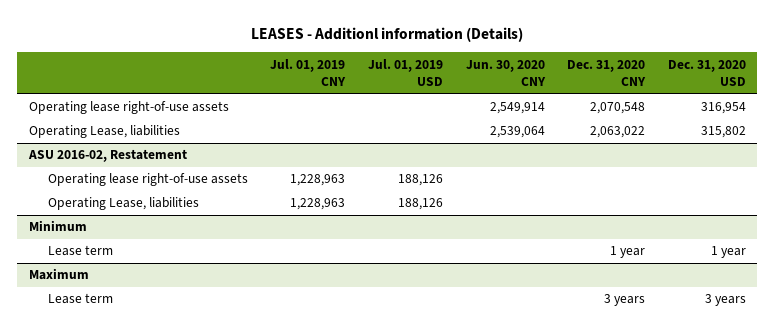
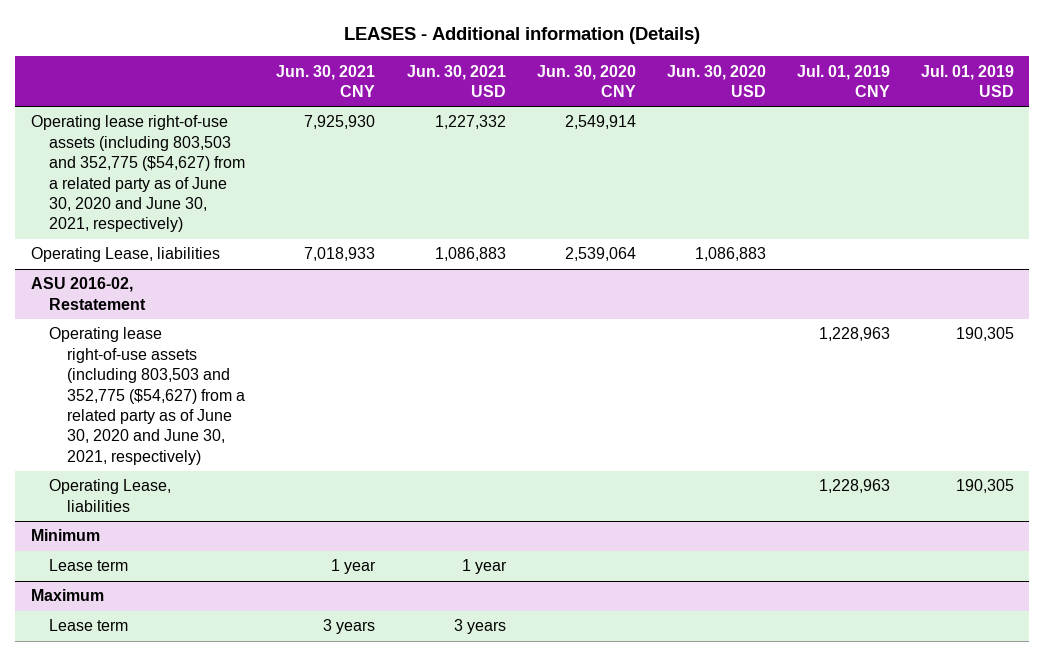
[251,26,524,42] LEASES - Additionl information (Details) -> [344,27,701,45] LEASES - Additional information (Details)
[567,59,647,87] Dec. 31, 2020 CNY -> none
[667,59,746,87] Dec. 31, 2020 USD -> none
none -> [276,64,376,97] Jun. 30, 2021 CNY
none -> [406,64,506,97] Jun. 30, 2021 USD
none -> [666,64,766,97] Jun. 30, 2020 USD
[28,101,229,115] Operating lease right-of-use assets -> [31,115,246,233] Operating lease right-of-use assets (including 803,503 and 352,775 ($54,627) from a related party as of June 30, 2020 and June 30, 2021, respectively)
[47,173,248,187] Operating lease right-of-use assets -> [49,327,246,465] Operating lease right-of-use assets (including 803,503 and 352,775 ($54,627) from a related party as of June 30, 2020 and June 30, 2021, respectively)
[398,174,444,187] 188,126 -> [955,327,1014,342] 190,305
[398,198,444,211] 188,126 -> [955,479,1014,494] 190,305

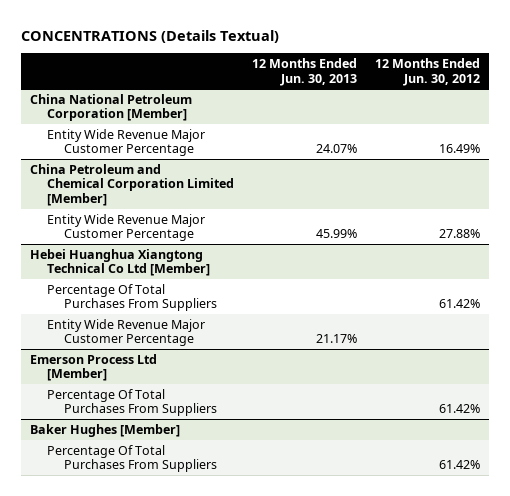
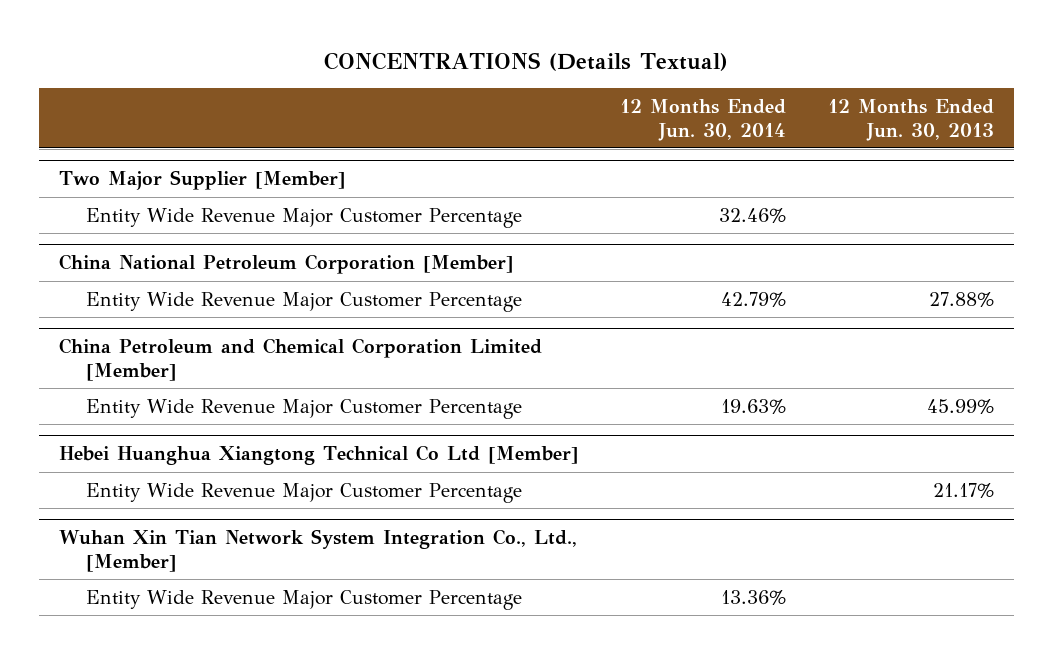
[375,58,481,86] 12 Months Ended Jun. 30, 2012 -> none
none -> [620,99,787,141] 12 Months Ended Jun. 30, 2014
none -> [59,170,347,191] Two Major Supplier [Member]
none -> [86,207,523,228] Entity Wide Revenue Major Customer Percentage
[316,144,358,154] 24.07% -> [928,291,994,307] 27.88%
[47,283,218,312] Percentage Of Total Purchases From Suppliers -> none
[30,353,158,382] Emerson Process Ltd [Member] -> none
[47,388,218,417] Percentage Of Total Purchases From Suppliers -> none
[30,423,181,437] Baker Hughes [Member] -> none
[47,444,218,473] Percentage Of Total Purchases From Suppliers -> none
none -> [59,529,578,572] Wuhan Xin Tian Network System Integration Co., Ltd., [Member]
none -> [86,589,523,610] Entity Wide Revenue Major Customer Percentage

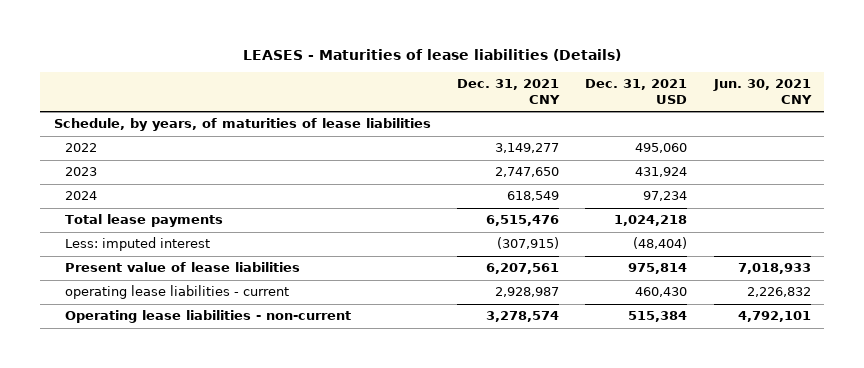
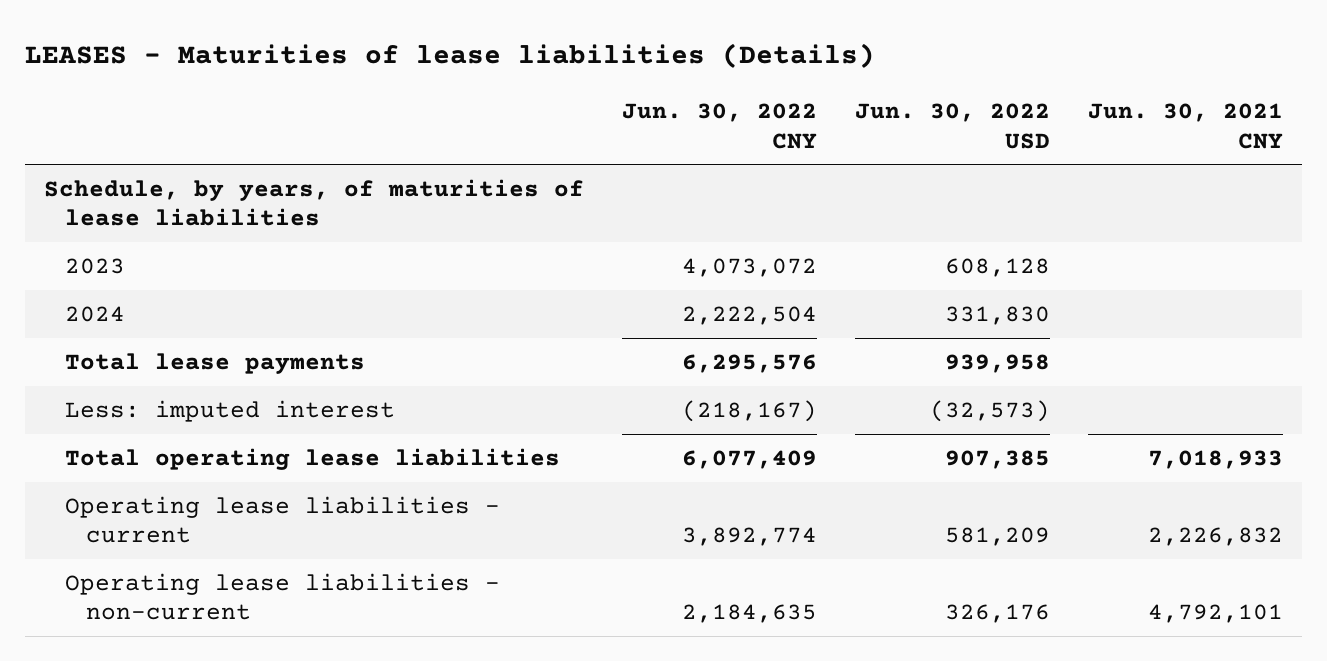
[456,79,560,104] Dec. 31, 2021 CNY -> none
[585,79,688,104] Dec. 31, 2021 USD -> none
none -> [622,103,818,149] Jun. 30, 2022 CNY
none -> [855,103,1051,149] Jun. 30, 2022 USD
[65,143,98,153] 2022 -> none
[65,262,301,273] Present value of lease liabilities -> [64,447,560,470] Total operating lease liabilities
[65,285,290,300] operating lease liabilities - current -> [64,495,500,544] Operating lease liabilities - current

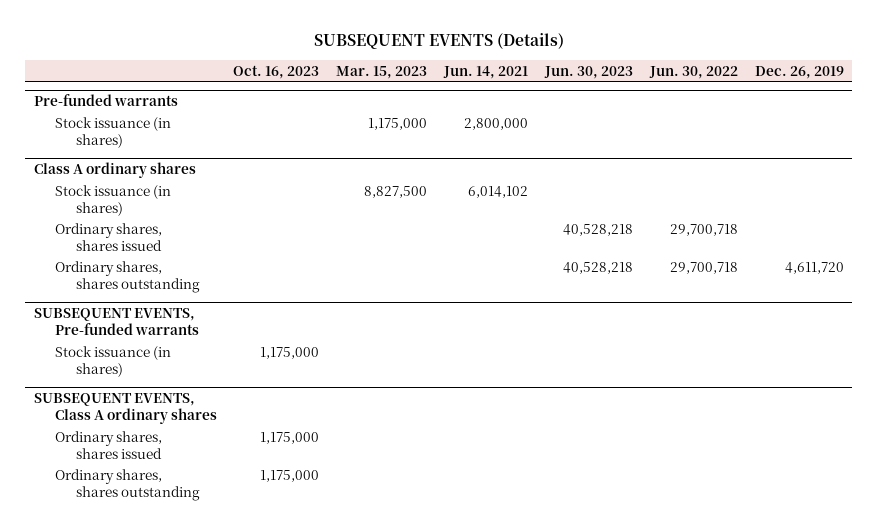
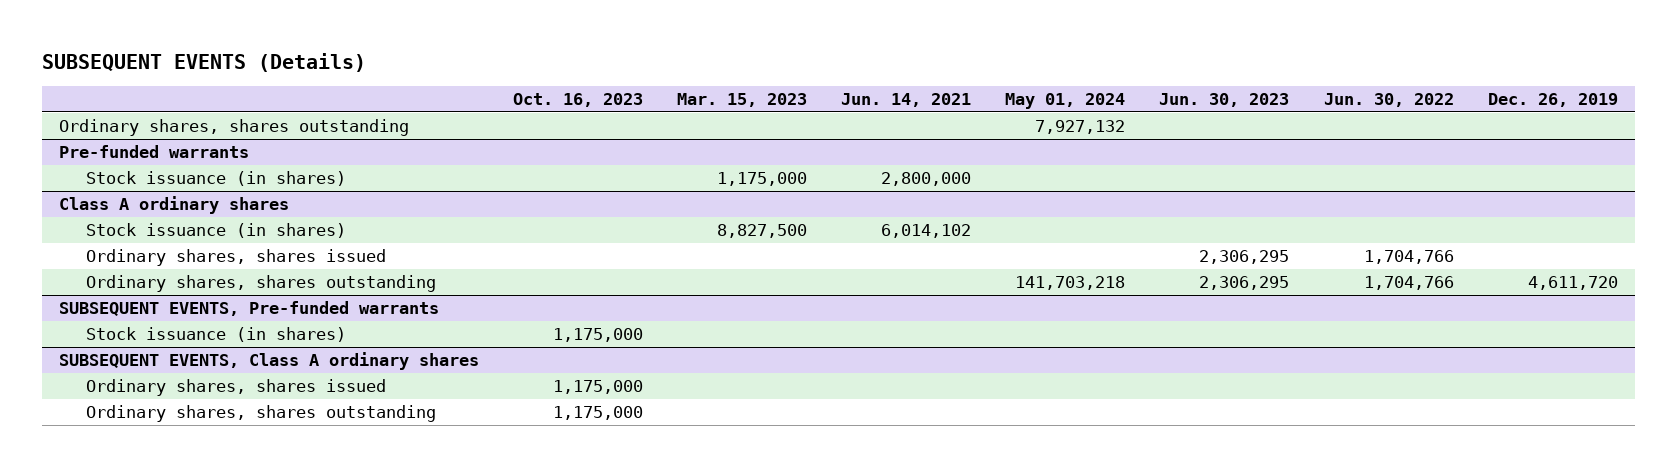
none -> [1005,92,1126,109] May 01, 2024
none -> [59,119,410,137] Ordinary shares, shares outstanding
[562,223,633,236] 40,528,218 -> [1199,250,1290,265] 2,306,295
[669,223,738,236] 29,700,718 -> [1363,250,1454,265] 1,704,766
[562,261,633,274] 40,528,218 -> [1199,276,1290,291] 2,306,295
[669,261,738,274] 29,700,718 -> [1363,276,1454,291] 1,704,766

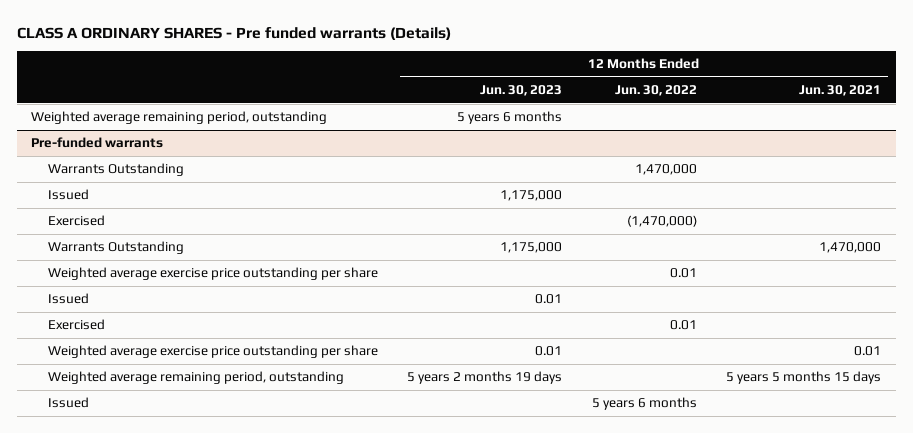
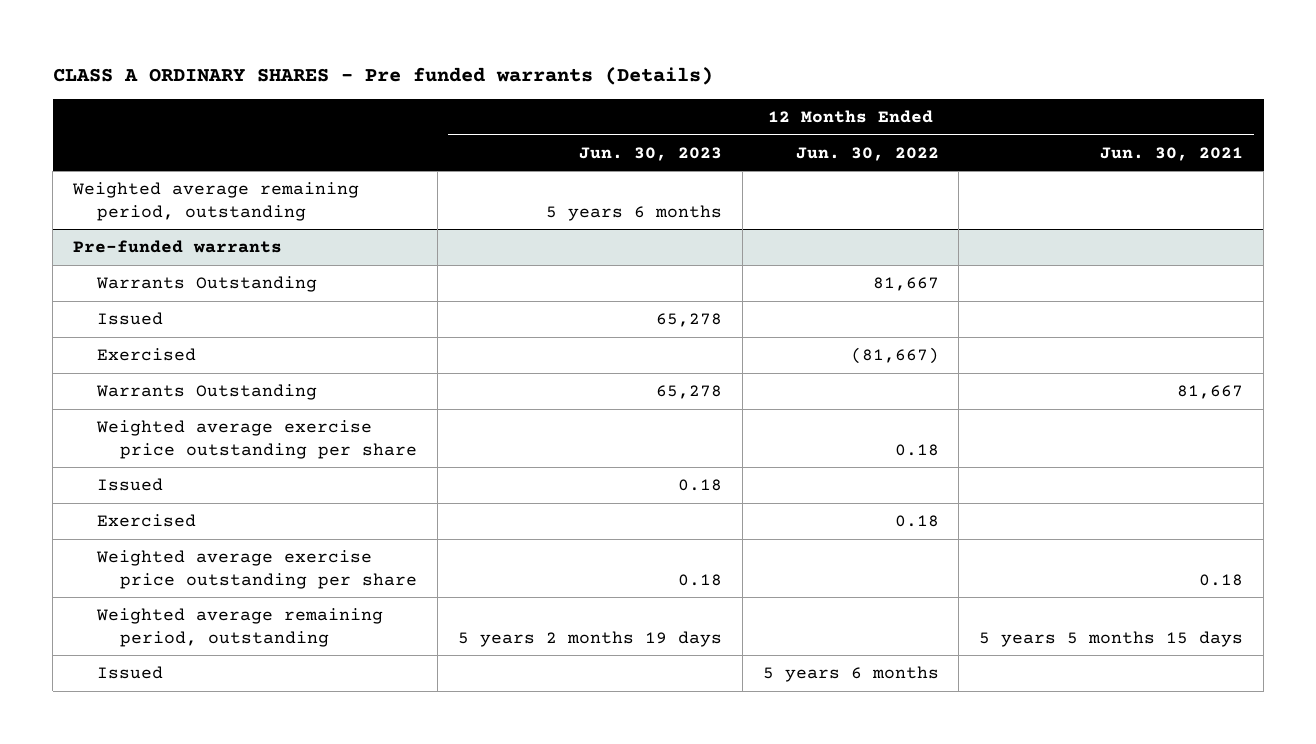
[634,164,697,176] 1,470,000 -> [872,277,939,292] 81,667
[500,190,563,202] 1,175,000 -> [655,313,722,328] 65,278
[626,215,697,228] (1,470,000) -> [850,347,939,365] (81,667)
[500,242,563,254] 1,175,000 -> [655,385,722,400] 65,278
[819,242,882,254] 1,470,000 -> [1177,385,1244,400] 81,667
[669,268,697,279] 0.01 -> [894,443,939,456] 0.18
[535,294,563,305] 0.01 -> [677,479,722,492] 0.18
[669,320,697,331] 0.01 -> [894,515,939,528] 0.18
[535,346,563,357] 0.01 -> [677,573,722,586] 0.18
[854,346,882,357] 0.01 -> [1199,573,1244,586] 0.18

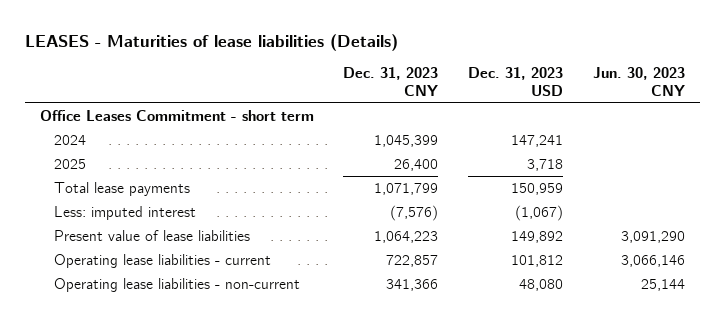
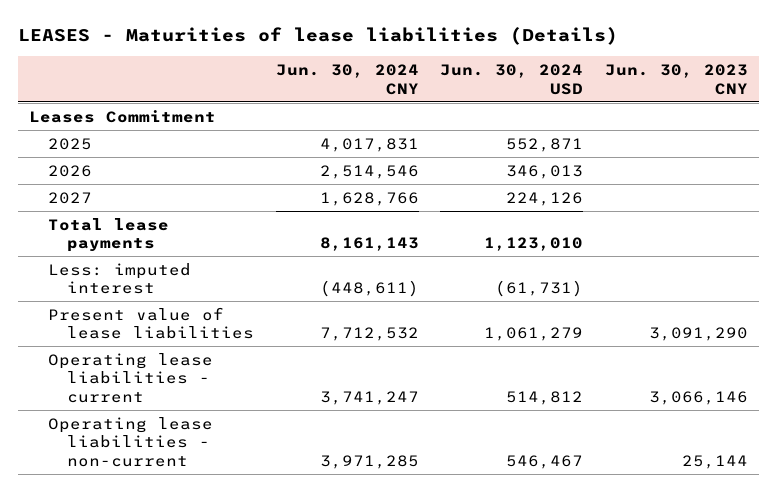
[343,67,439,96] Dec. 31, 2023 CNY -> none
[468,67,564,96] Dec. 31, 2023 USD -> none
none -> [275,63,419,95] Jun. 30, 2024 CNY
none -> [440,63,584,95] Jun. 30, 2024 USD
[54,134,87,145] 2024 -> none
[39,109,314,121] Office Leases Commitment - short term -> [28,109,216,123] Leases Commitment
none -> [47,164,92,177] 2026
none -> [47,191,92,204] 2027

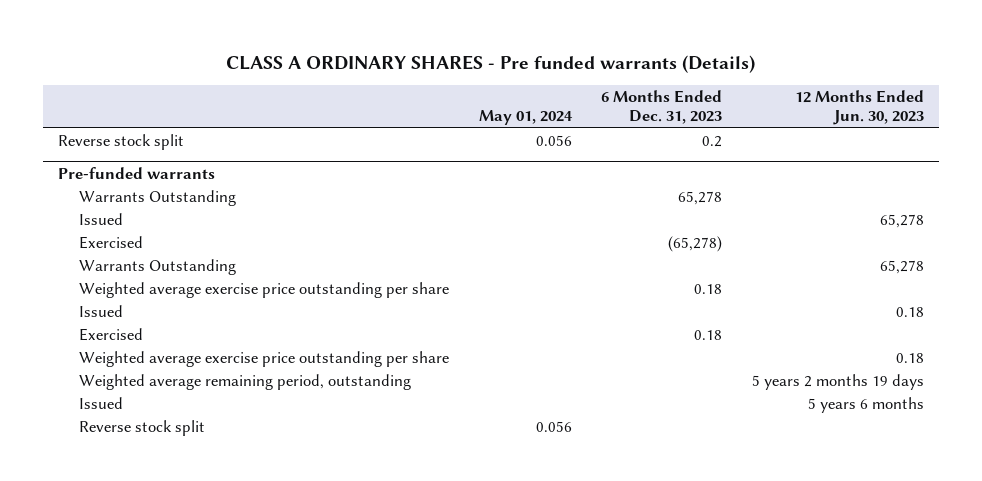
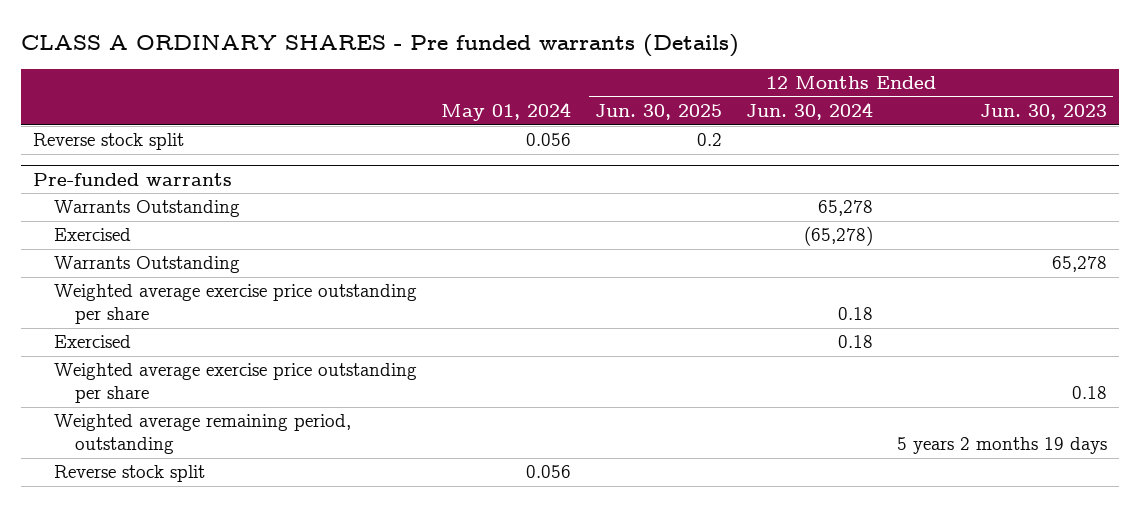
[601,90,723,125] 6 Months Ended Dec. 31, 2023 -> none
none -> [594,104,722,121] Jun. 30, 2025
none -> [745,102,873,121] Jun. 30, 2024
[78,213,123,226] Issued -> none
[78,305,123,318] Issued -> none
[78,397,123,410] Issued -> none

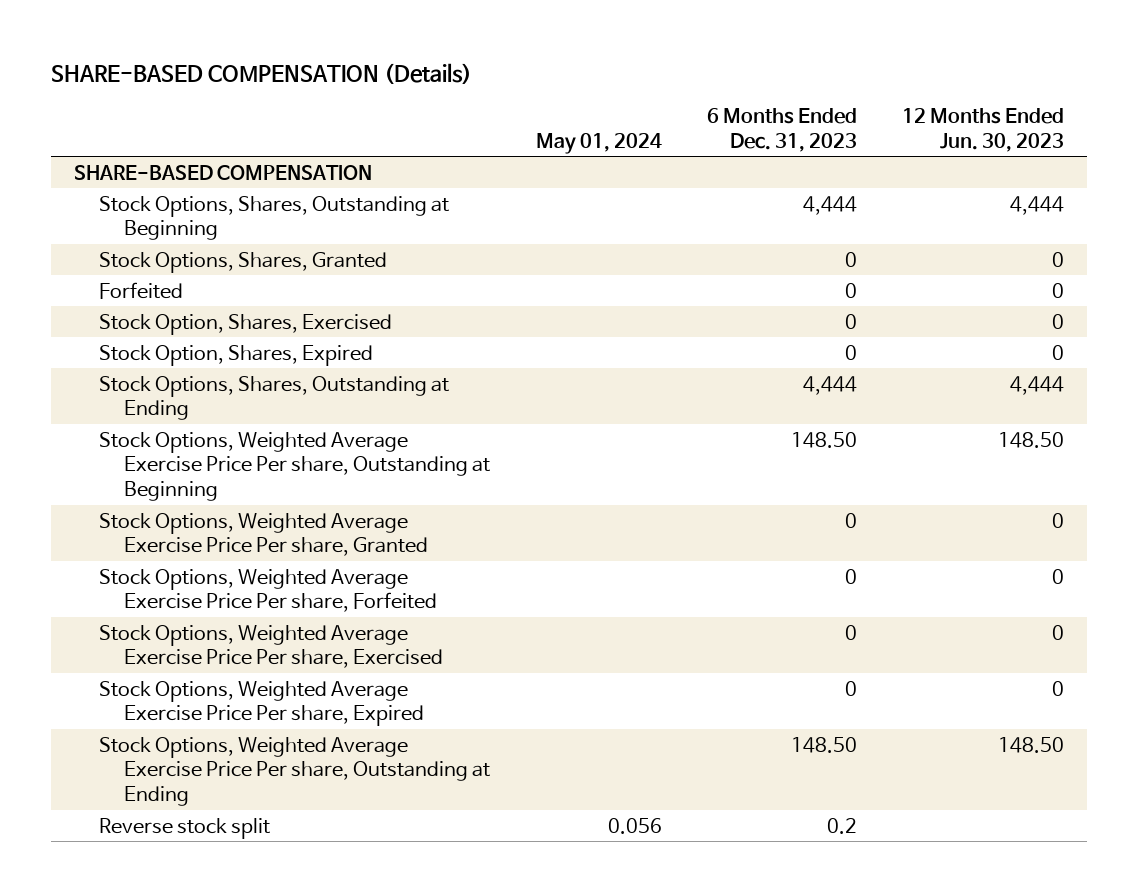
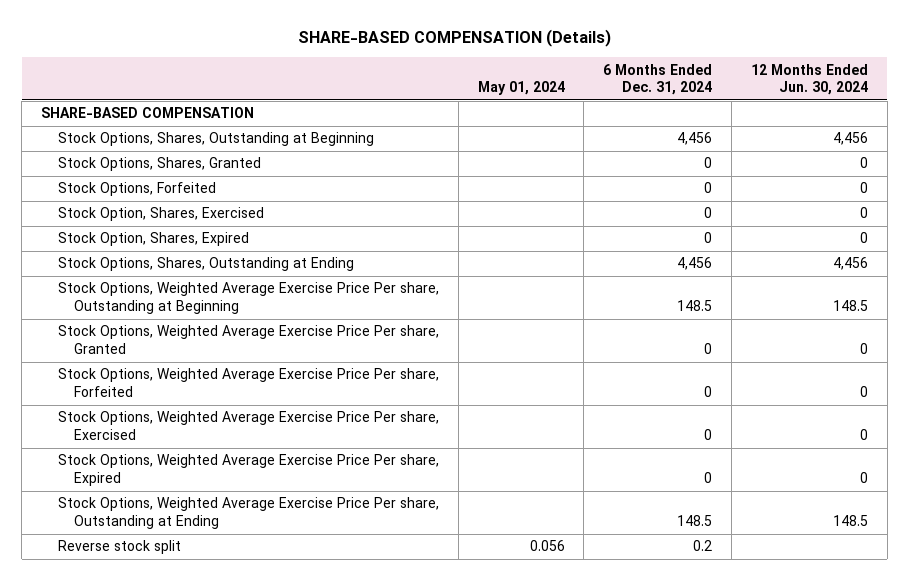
[706,107,857,152] 6 Months Ended Dec. 31, 2023 -> none
[902,107,1065,152] 12 Months Ended Jun. 30, 2023 -> none
none -> [603,63,713,96] 6 Months Ended Dec. 31, 2024
none -> [750,63,868,96] 12 Months Ended Jun. 30, 2024
[98,281,183,299] Forfeited -> [57,182,216,197] Stock Options, Forfeited

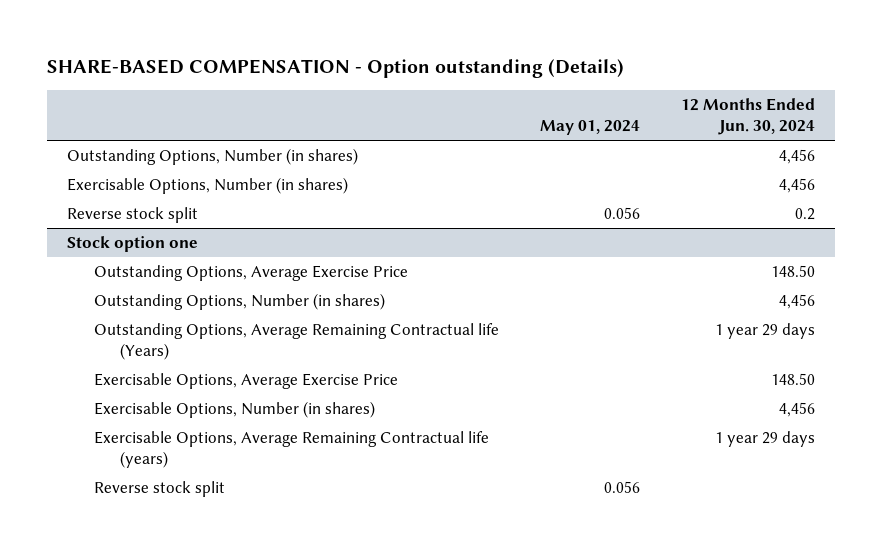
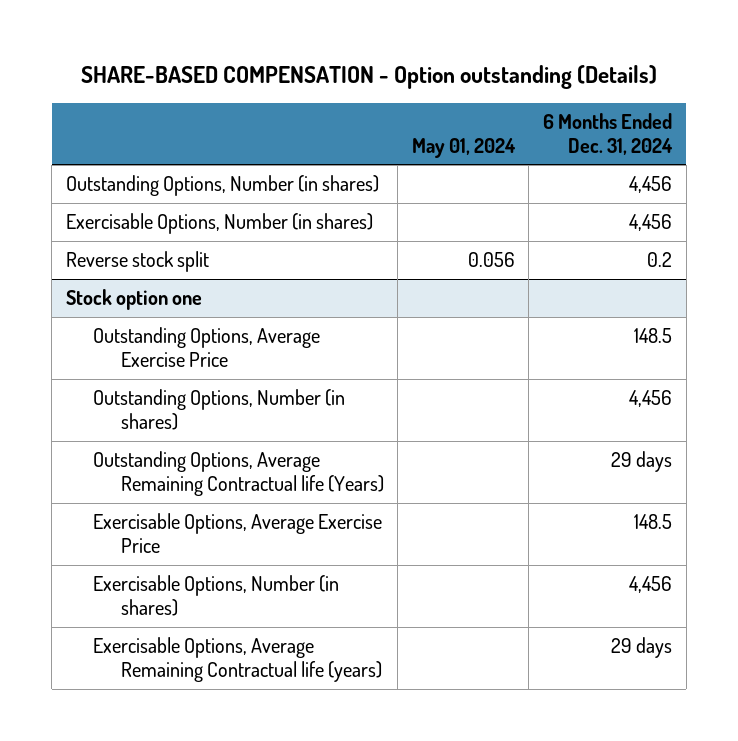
[680,97,815,136] 12 Months Ended Jun. 30, 2024 -> none
none -> [542,113,673,155] 6 Months Ended Dec. 31, 2024
[93,480,225,497] Reverse stock split -> none

